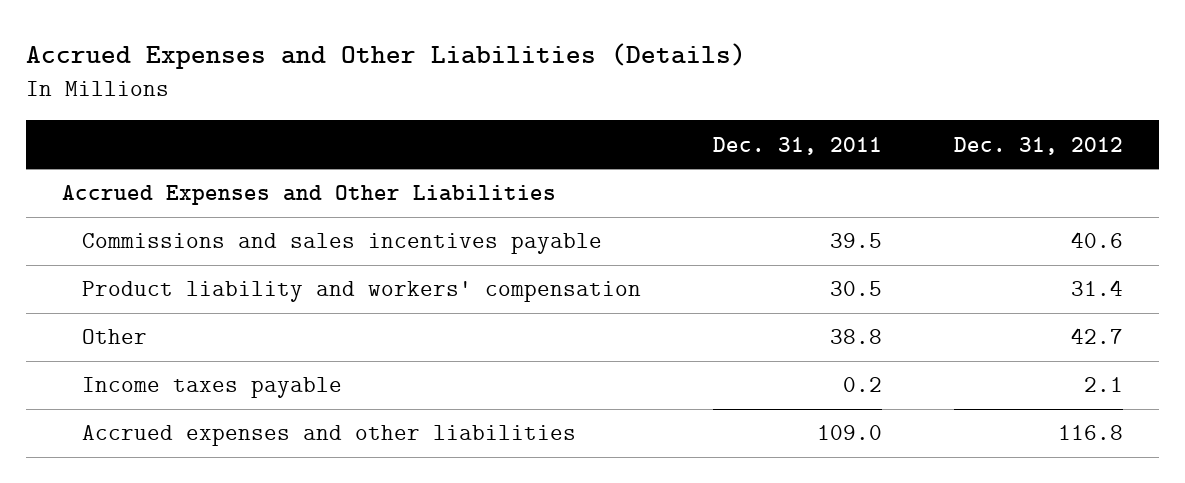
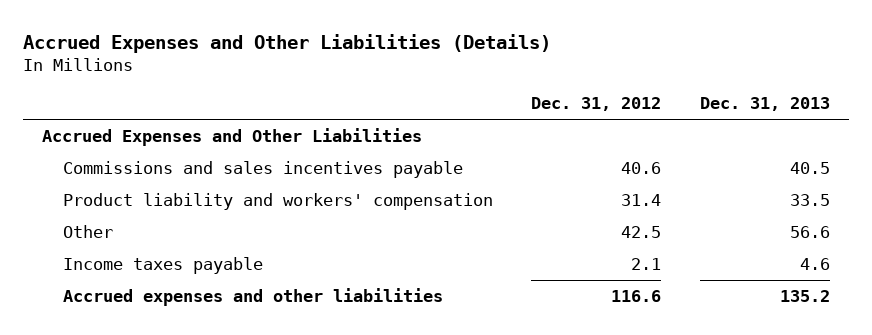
[713,136,883,155] Dec. 31, 2011 -> none
none -> [699,97,830,112] Dec. 31, 2013
[1071,328,1124,345] 42.7 -> [621,225,662,238] 42.5
[1058,425,1124,441] 116.8 -> [611,289,662,302] 116.6

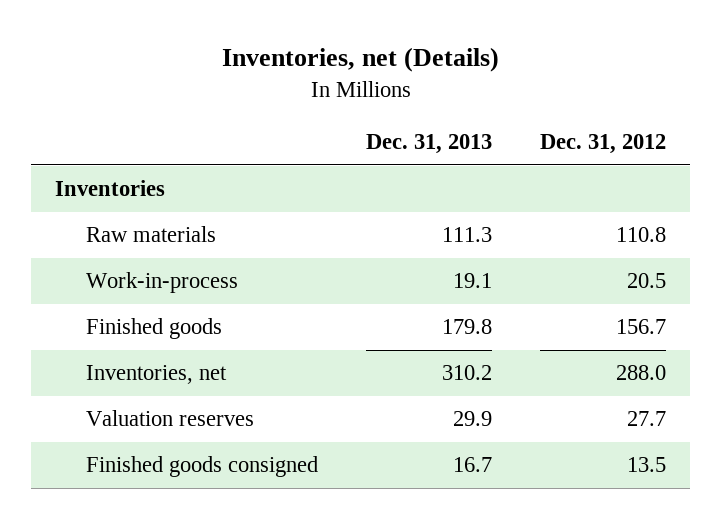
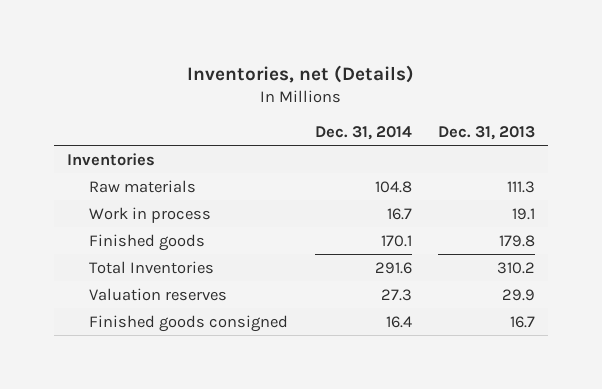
[539,134,666,155] Dec. 31, 2012 -> none
none -> [314,126,412,141] Dec. 31, 2014
[86,272,239,294] Work-in-process -> [89,206,212,223] Work in process
[86,365,228,385] Inventories, net -> [89,260,215,274] Total Inventories

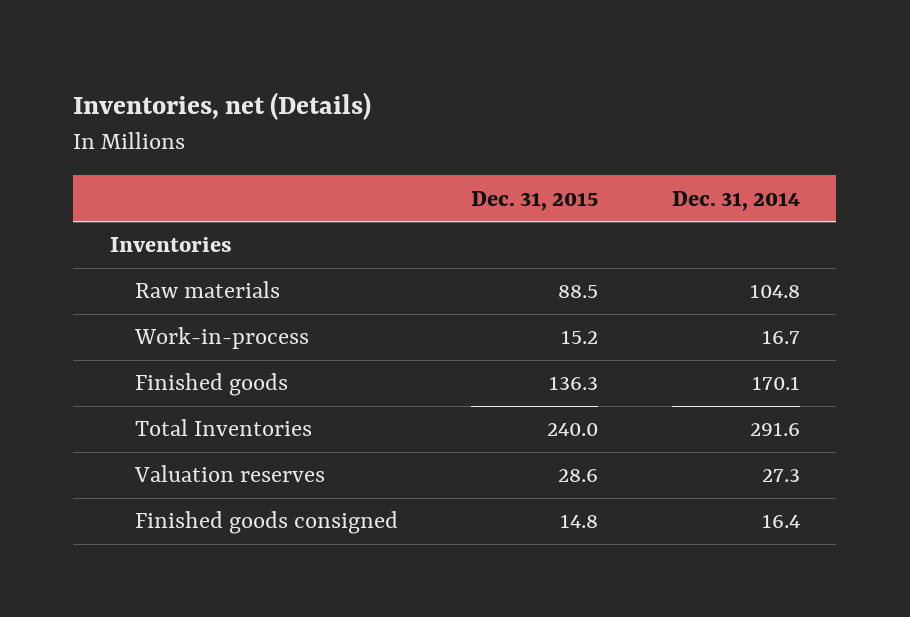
[438,126,536,141] Dec. 31, 2013 -> none
none -> [471,190,599,211] Dec. 31, 2015
[89,206,212,223] Work in process -> [134,327,310,350] Work-in-process

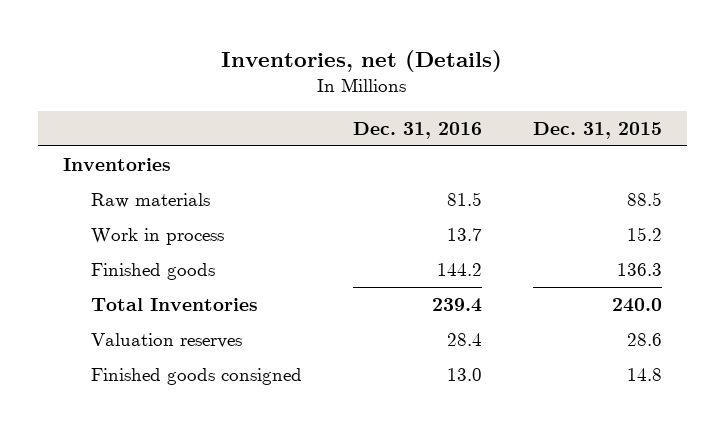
[671,190,800,211] Dec. 31, 2014 -> none
none -> [352,121,482,139] Dec. 31, 2016
[134,327,310,350] Work-in-process -> [91,227,225,245] Work in process

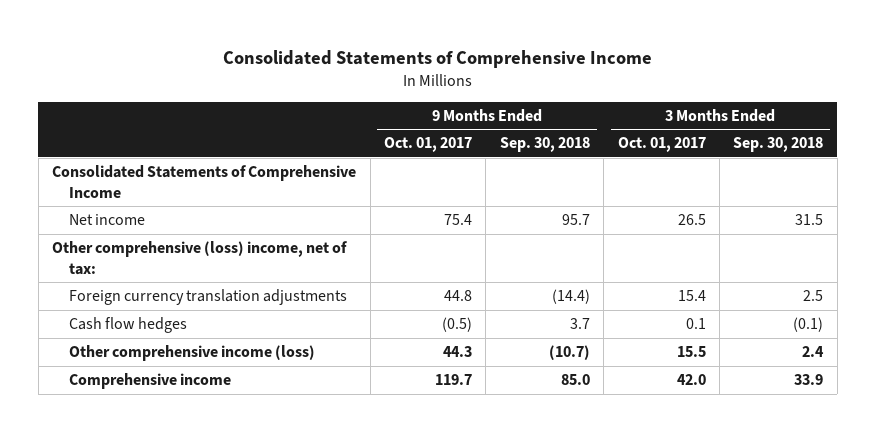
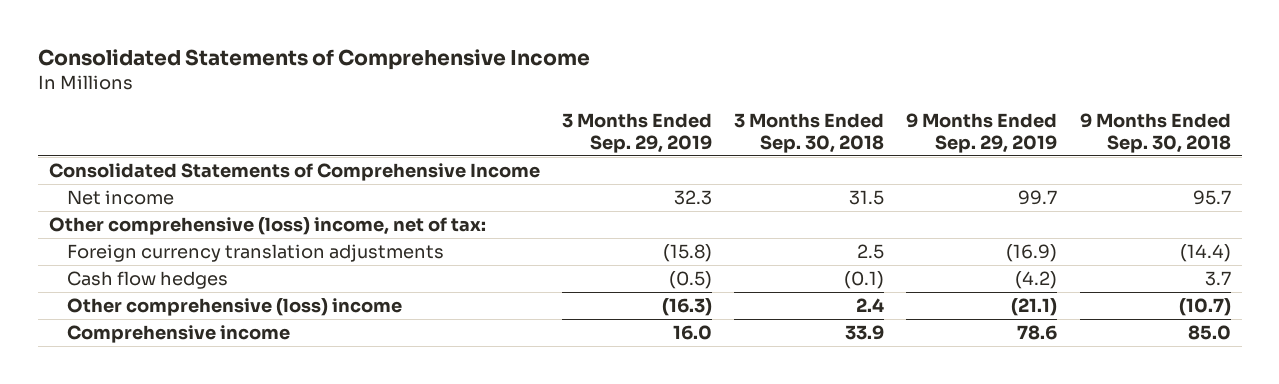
[384,137,473,153] Oct. 01, 2017 -> none
[617,137,706,153] Oct. 01, 2017 -> none
none -> [561,112,712,153] 3 Months Ended Sep. 29, 2019
none -> [906,112,1058,153] 9 Months Ended Sep. 29, 2019
[68,345,315,362] Other comprehensive income (loss) -> [67,298,403,317] Other comprehensive (loss) income

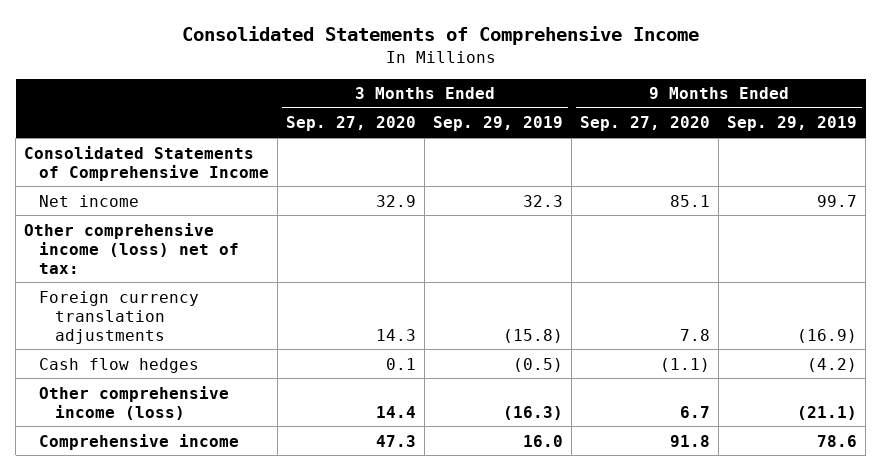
[734,112,885,153] 3 Months Ended Sep. 30, 2018 -> none
[1079,112,1231,153] 9 Months Ended Sep. 30, 2018 -> none
none -> [286,116,417,132] Sep. 27, 2020
none -> [580,116,711,132] Sep. 27, 2020
[48,217,486,236] Other comprehensive (loss) income, net of tax: -> [24,222,240,274] Other comprehensive income (loss) net of tax:
[67,298,403,317] Other comprehensive (loss) income -> [39,385,230,420] Other comprehensive income (loss)

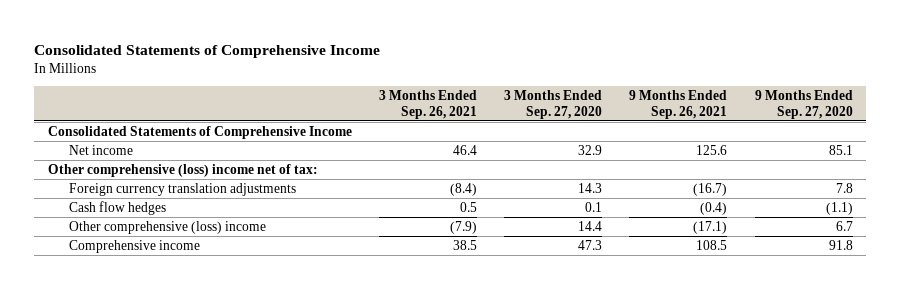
[433,116,564,132] Sep. 29, 2019 -> none
[727,116,858,132] Sep. 29, 2019 -> none
none -> [378,90,477,119] 3 Months Ended Sep. 26, 2021
none -> [629,90,728,119] 9 Months Ended Sep. 26, 2021
[24,222,240,274] Other comprehensive income (loss) net of tax: -> [47,163,318,177] Other comprehensive (loss) income net of tax:
[39,385,230,420] Other comprehensive income (loss) -> [68,220,266,234] Other comprehensive (loss) income

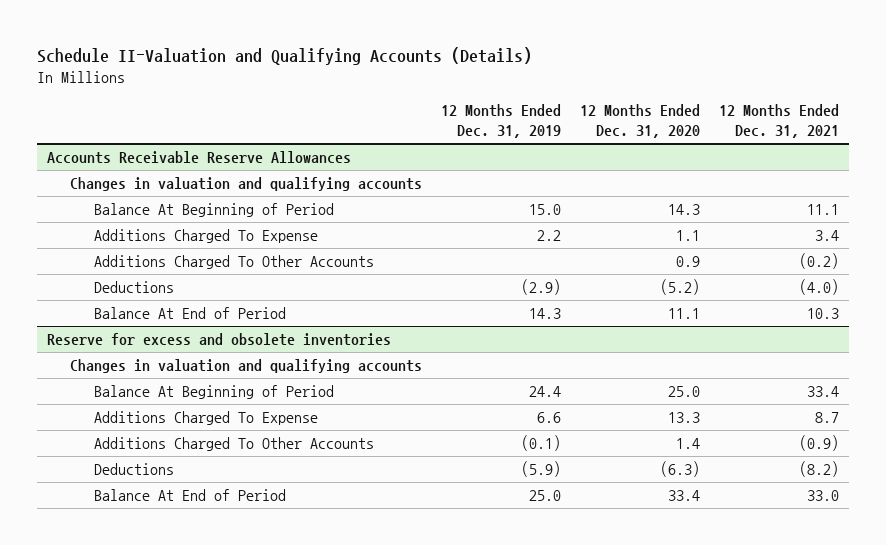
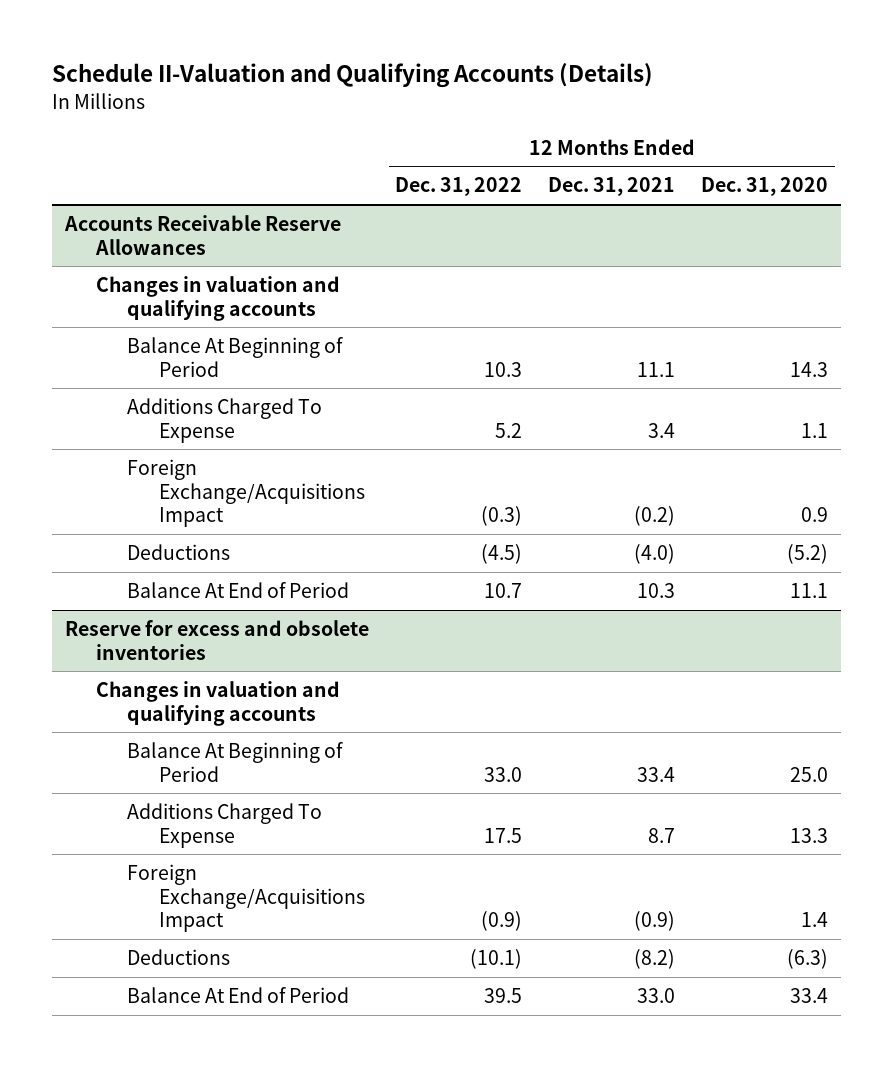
[441,103,562,138] 12 Months Ended Dec. 31, 2019 -> none
none -> [395,177,523,197] Dec. 31, 2022
[93,255,374,270] Additions Charged To Other Accounts -> [127,459,365,528] Foreign Exchange/Acquisitions Impact
[93,437,374,452] Additions Charged To Other Accounts -> [127,864,365,933] Foreign Exchange/Acquisitions Impact

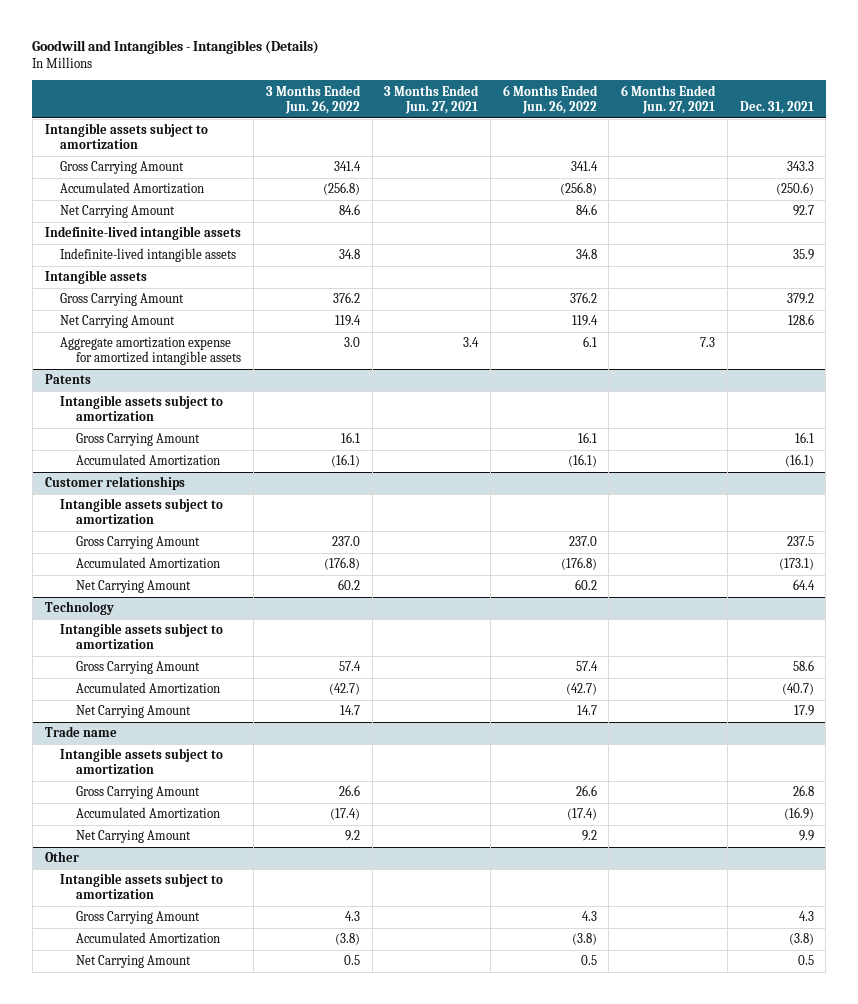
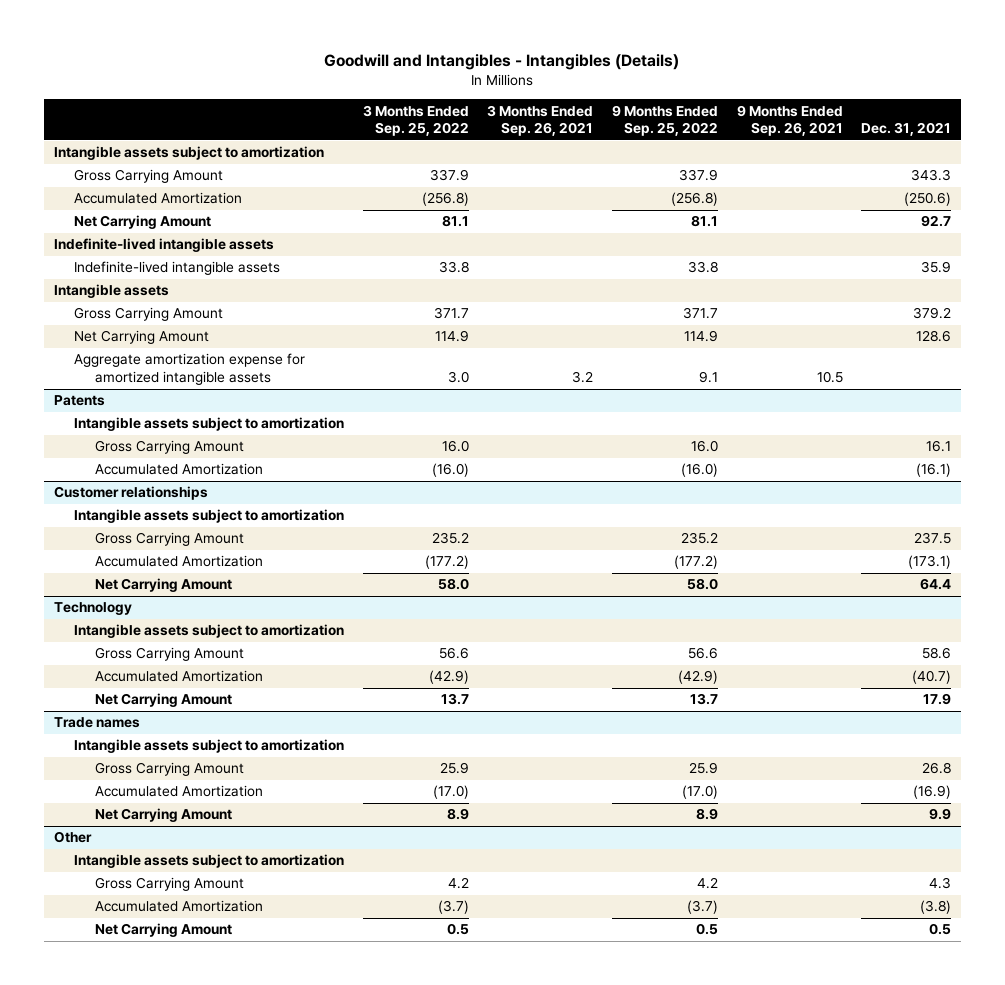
[265,84,361,114] 3 Months Ended Jun. 26, 2022 -> none
[384,84,480,114] 3 Months Ended Jun. 27, 2021 -> none
[502,84,598,114] 6 Months Ended Jun. 26, 2022 -> none
[621,84,717,114] 6 Months Ended Jun. 27, 2021 -> none
none -> [362,104,469,137] 3 Months Ended Sep. 25, 2022
none -> [487,104,594,137] 3 Months Ended Sep. 26, 2021
none -> [611,104,718,137] 9 Months Ended Sep. 25, 2022
none -> [736,104,843,137] 9 Months Ended Sep. 26, 2021
[44,726,117,738] Trade name -> [53,717,140,729] Trade names

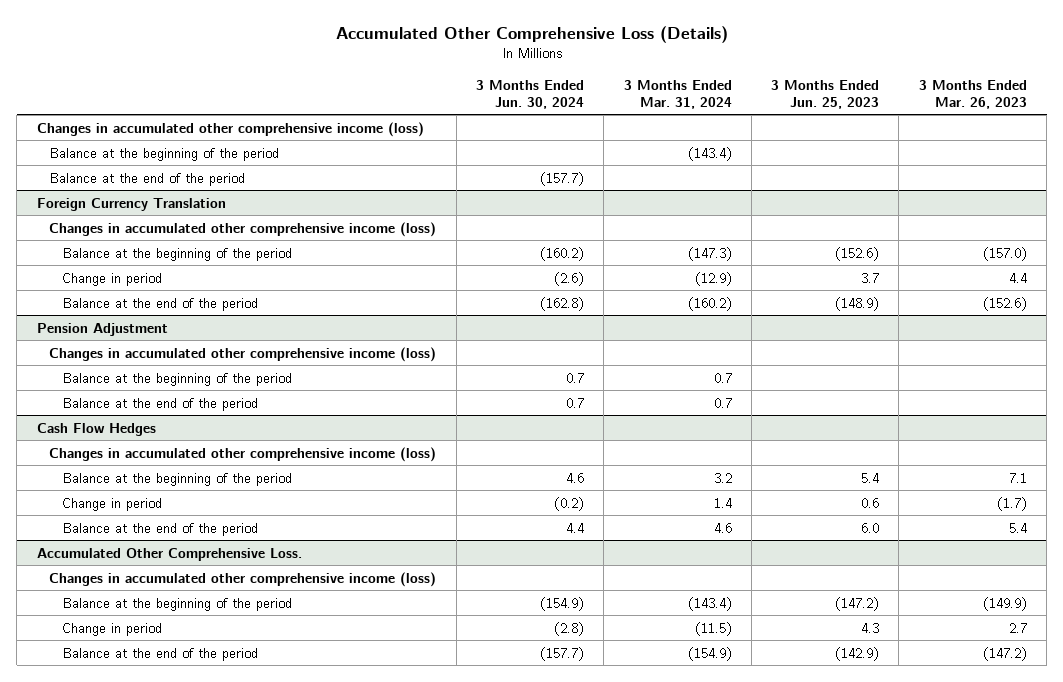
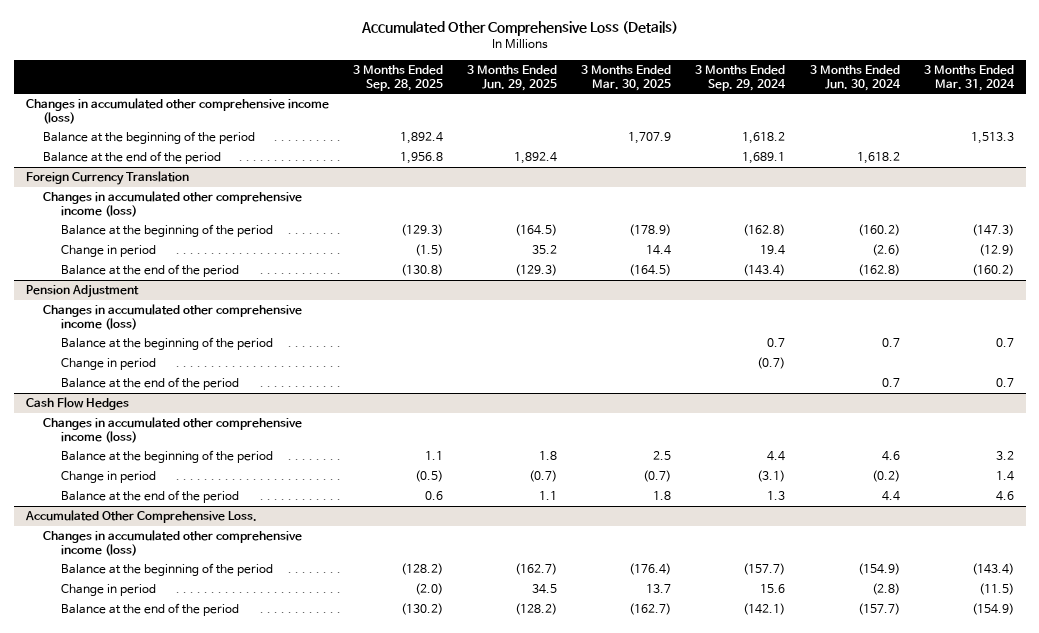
[771,79,880,109] 3 Months Ended Jun. 25, 2023 -> none
[918,79,1027,109] 3 Months Ended Mar. 26, 2023 -> none
none -> [352,64,443,91] 3 Months Ended Sep. 28, 2025
none -> [467,64,558,91] 3 Months Ended Jun. 29, 2025
none -> [581,64,672,91] 3 Months Ended Mar. 30, 2025
none -> [695,64,787,91] 3 Months Ended Sep. 29, 2024
[687,146,732,161] (143.4) -> [970,132,1014,145] 1,513.3
[539,171,584,186] (157.7) -> [856,152,900,165] 1,618.2
none -> [60,358,156,371] Change in period

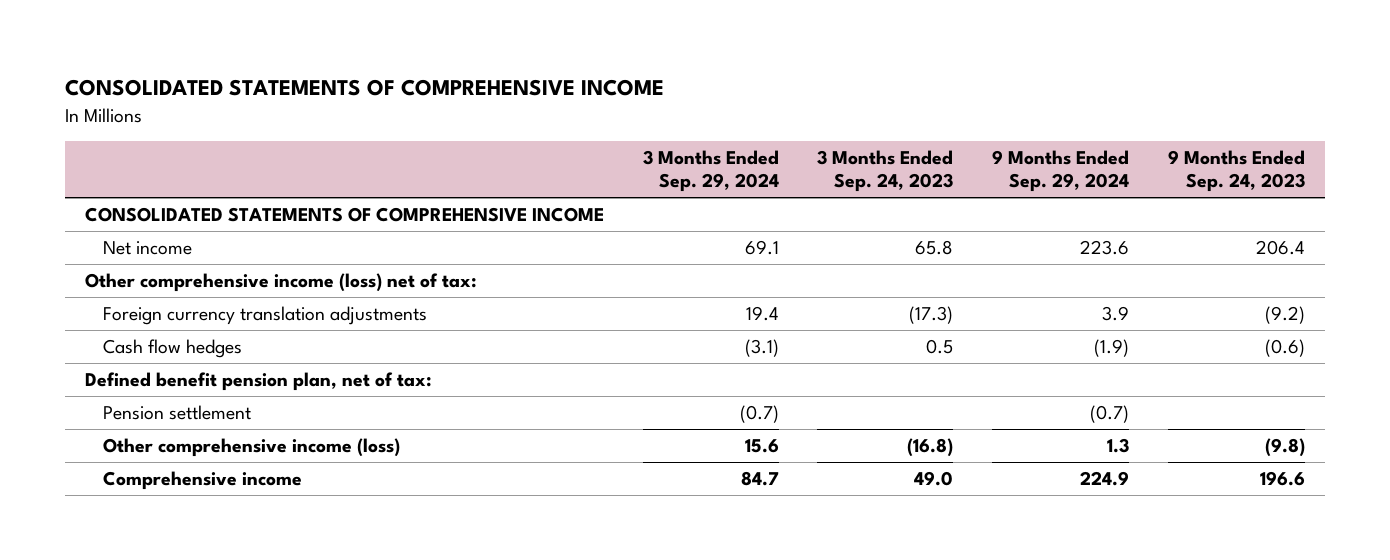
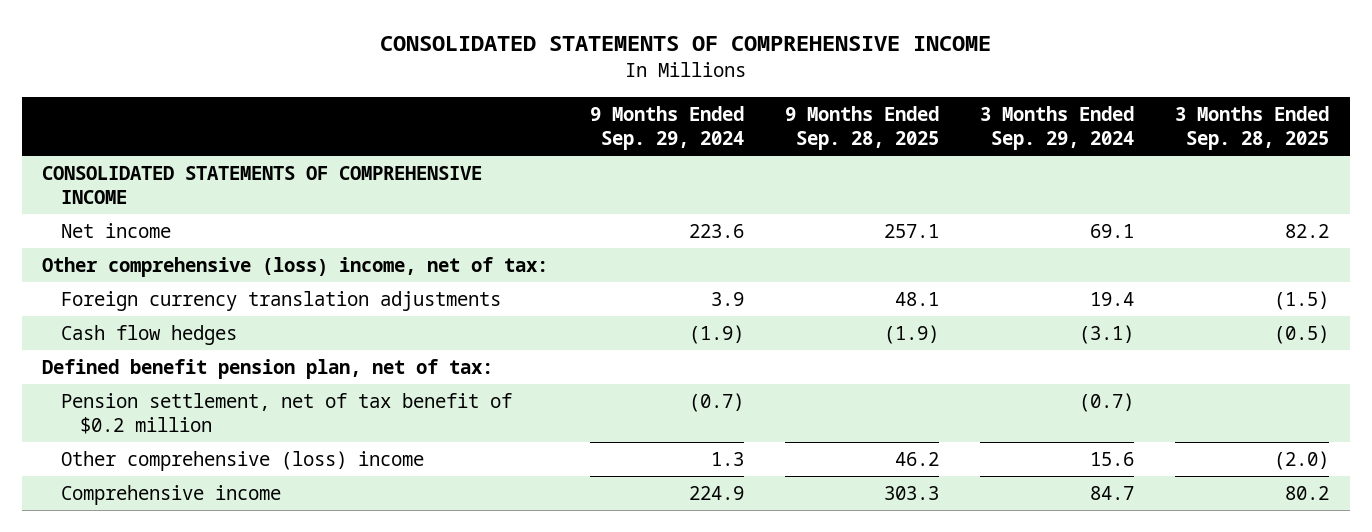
[817,149,954,193] 3 Months Ended Sep. 24, 2023 -> none
[1168,149,1306,193] 9 Months Ended Sep. 24, 2023 -> none
none -> [784,105,939,150] 9 Months Ended Sep. 28, 2025
none -> [1175,105,1330,150] 3 Months Ended Sep. 28, 2025
[84,272,477,292] Other comprehensive income (loss) net of tax: -> [42,257,549,278] Other comprehensive (loss) income, net of tax:
[102,404,251,420] Pension settlement -> [61,393,513,435] Pension settlement, net of tax benefit of $0.2 million
[102,437,400,457] Other comprehensive income (loss) -> [61,451,425,472] Other comprehensive (loss) income

